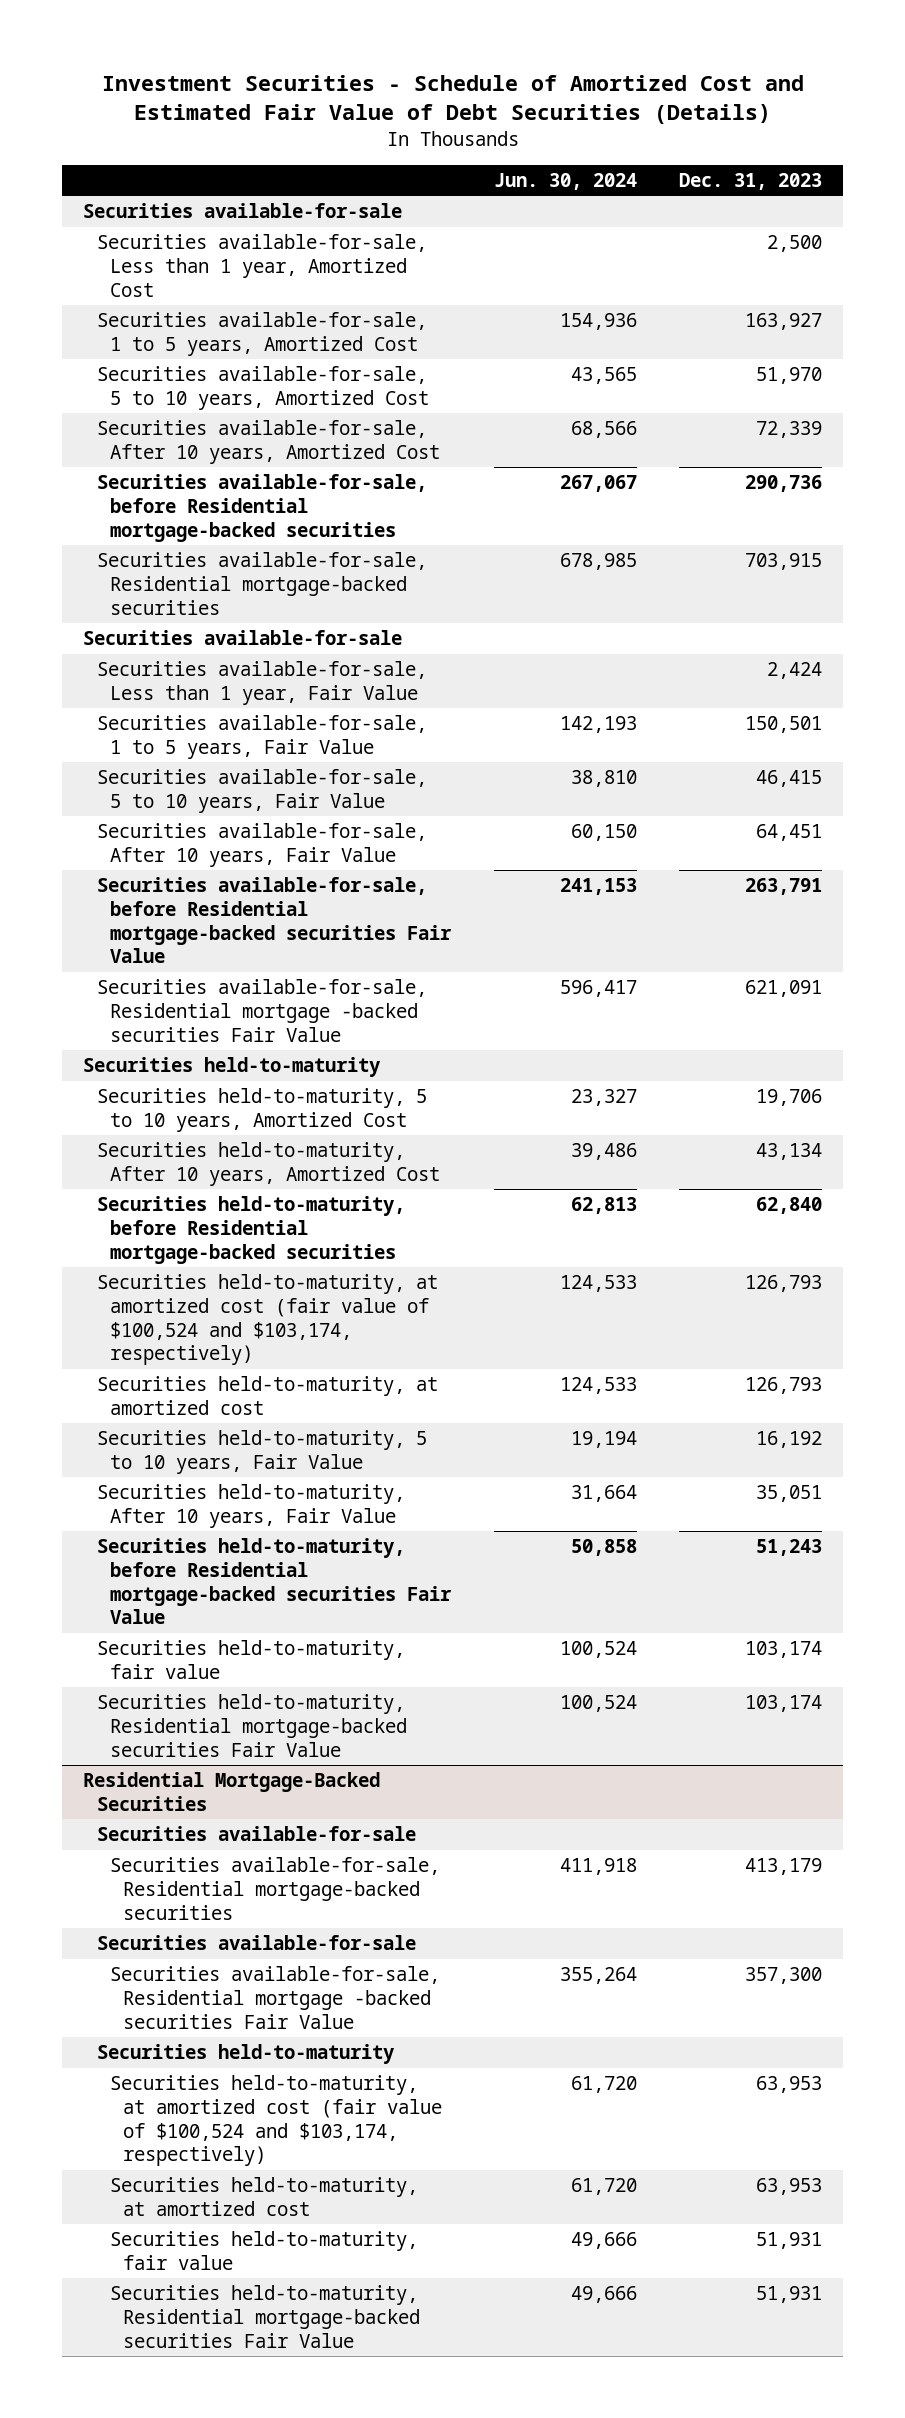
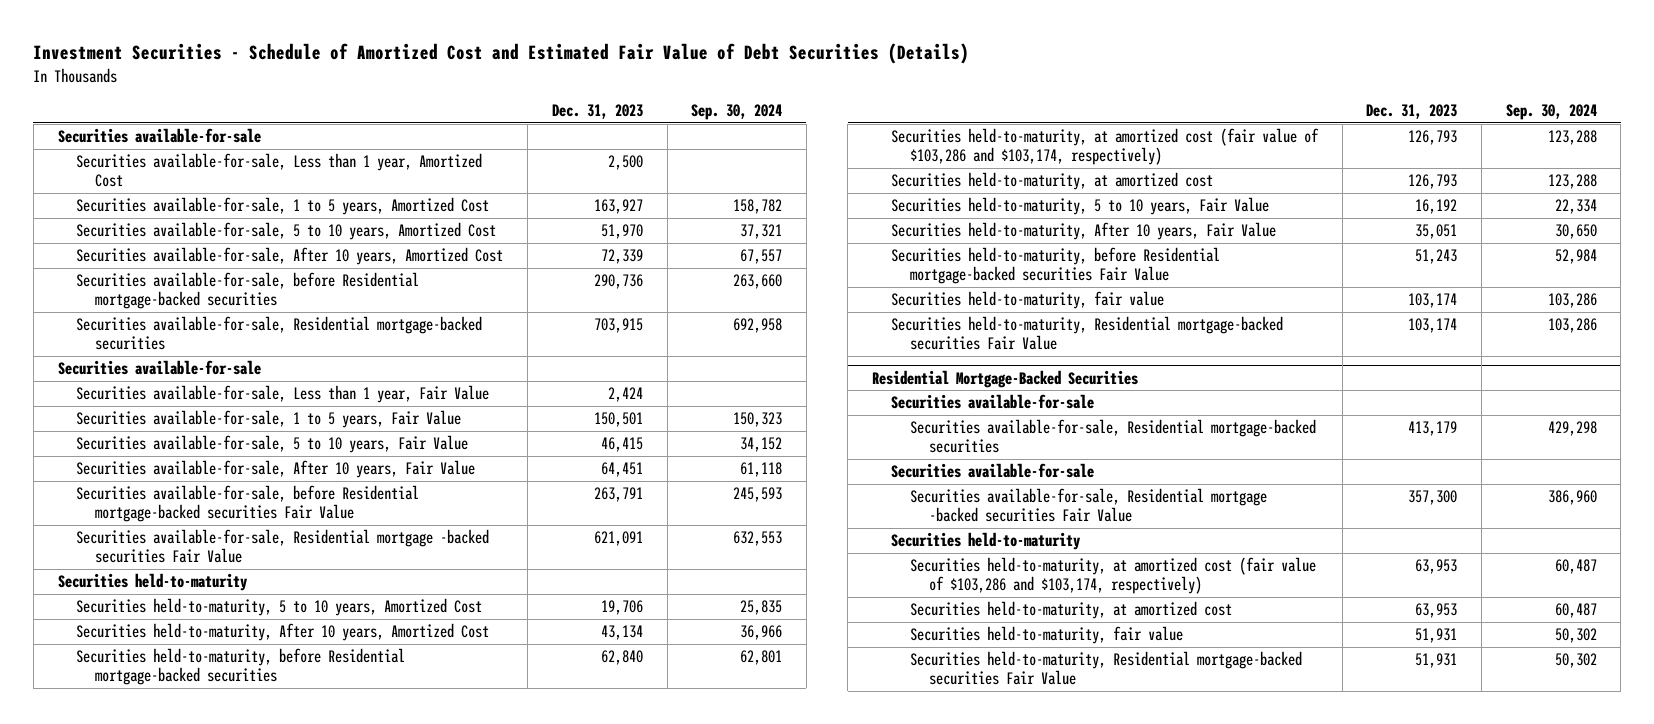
[493,172,637,190] Jun. 30, 2024 -> none
none -> [691,104,783,121] Sep. 30, 2024
[96,1274,438,1366] Securities held-to-maturity, at amortized cost (fair value of $100,524 and $103,174, respectively) -> [890,128,1319,166] Securities held-to-maturity, at amortized cost (fair value of $103,286 and $103,174, respectively)
[109,2075,443,2167] Securities held-to-maturity, at amortized cost (fair value of $100,524 and $103,174, respectively) -> [909,557,1316,595] Securities held-to-maturity, at amortized cost (fair value of $103,286 and $103,174, respectively)

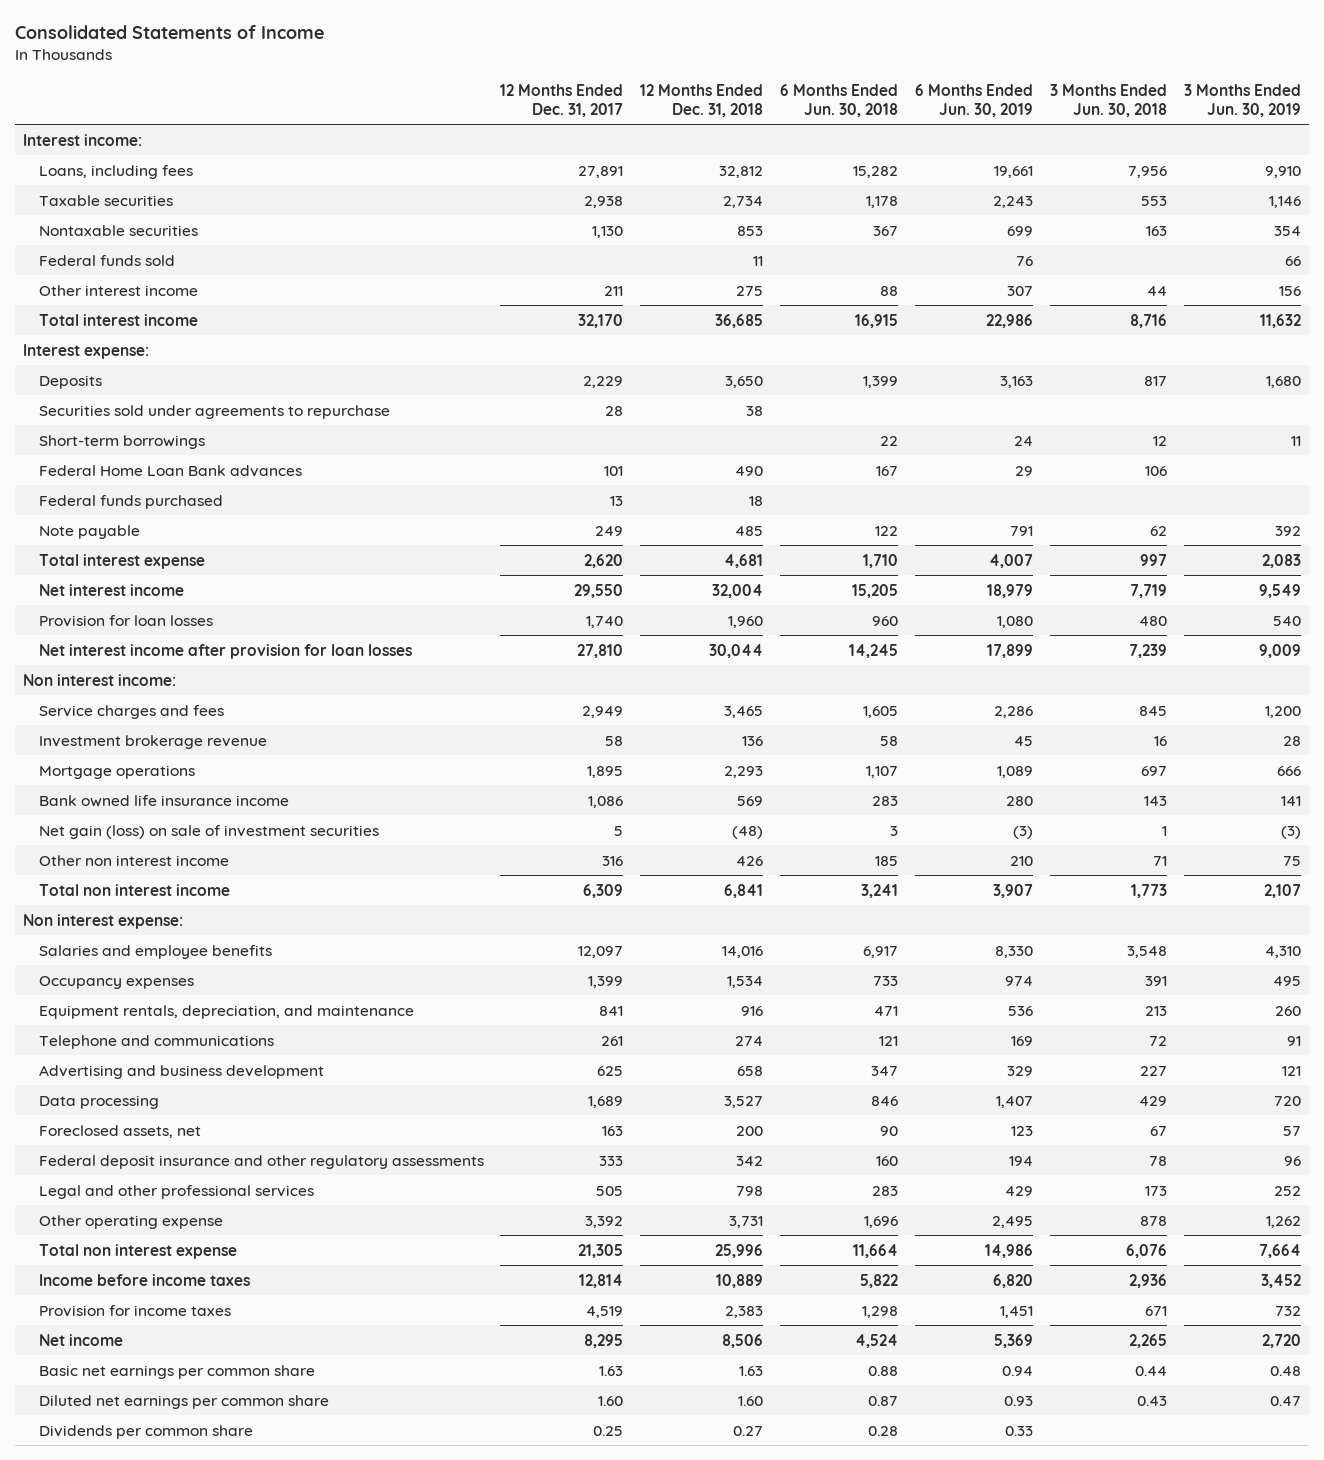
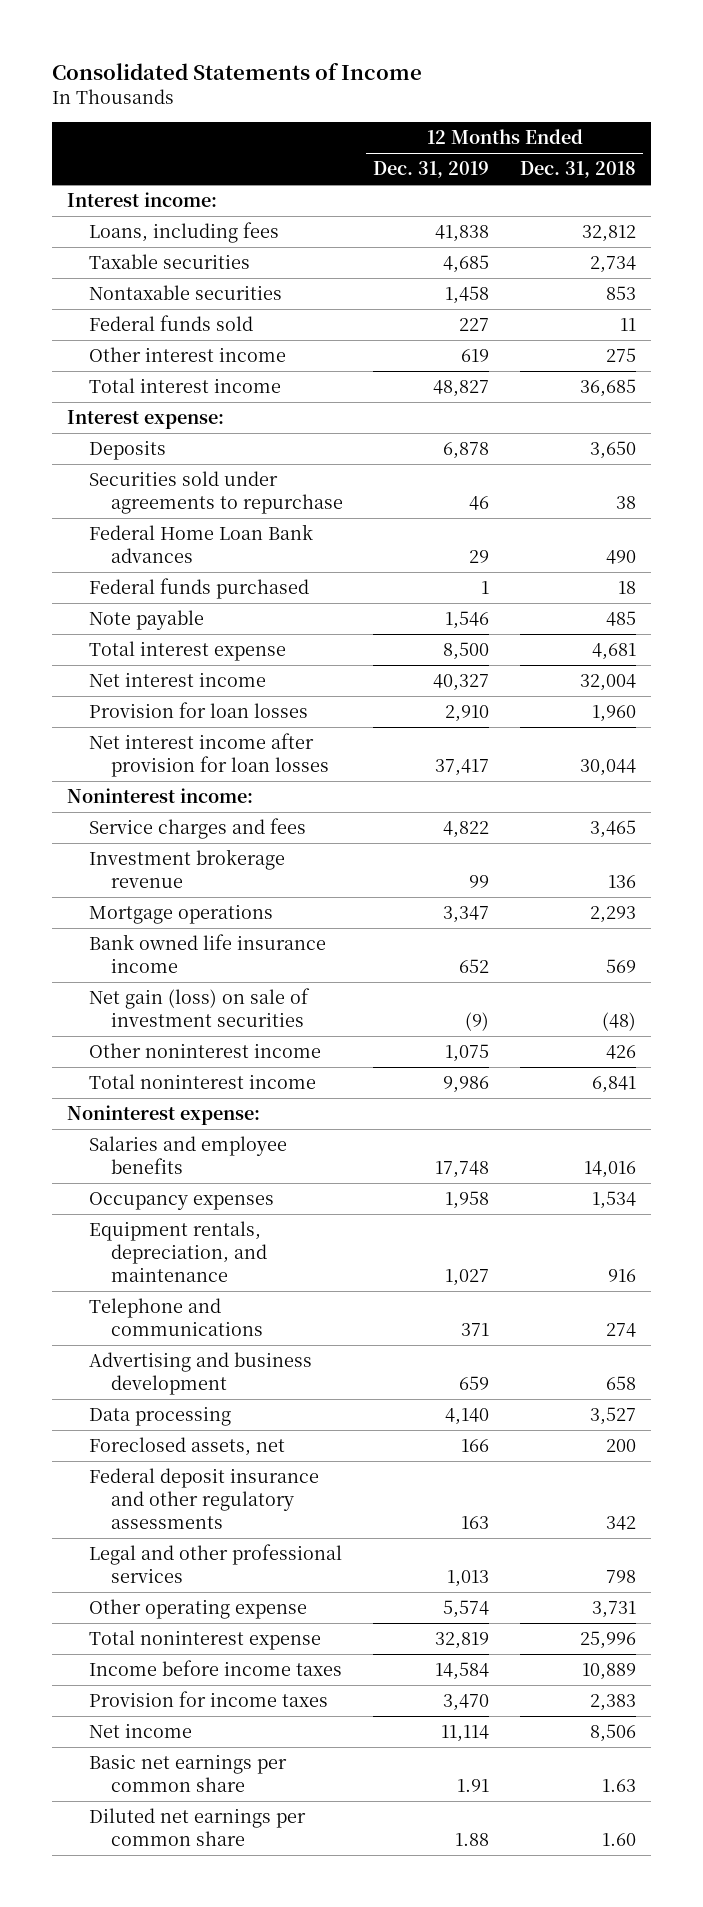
[500,83,624,117] 12 Months Ended Dec. 31, 2017 -> none
[780,83,899,117] 6 Months Ended Jun. 30, 2018 -> none
[914,83,1033,117] 6 Months Ended Jun. 30, 2019 -> none
[1049,83,1167,117] 3 Months Ended Jun. 30, 2018 -> none
[1183,83,1301,117] 3 Months Ended Jun. 30, 2019 -> none
none -> [373,161,490,179] Dec. 31, 2019
[38,434,205,449] Short-term borrowings -> none
[23,673,177,686] Non interest income: -> [67,788,254,804] Noninterest income:
[38,854,229,866] Other non interest income -> [88,1043,321,1059] Other noninterest income
[38,883,230,896] Total non interest income -> [88,1074,316,1090] Total noninterest income
[23,913,184,929] Non interest expense: -> [67,1105,261,1126] Noninterest expense:
[38,1243,237,1259] Total non interest expense -> [88,1630,321,1651] Total noninterest expense
[38,1424,253,1439] Dividends per common share -> none

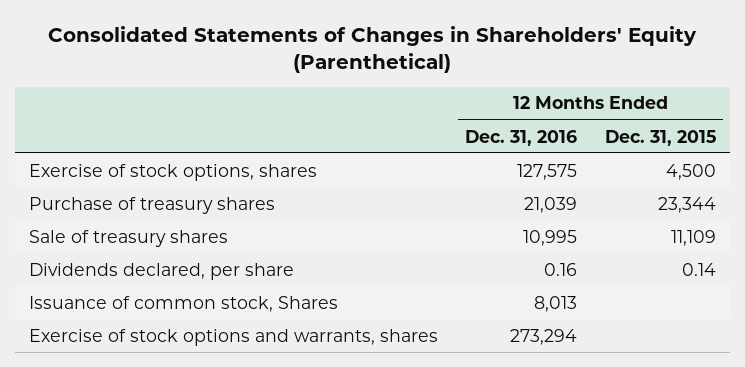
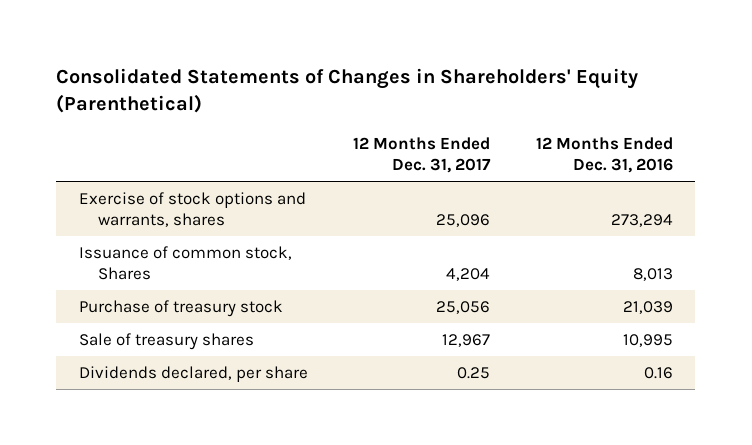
[604,129,716,146] Dec. 31, 2015 -> none
none -> [353,137,492,173] 12 Months Ended Dec. 31, 2017
[28,163,317,181] Exercise of stock options, shares -> none
[28,328,438,346] Exercise of stock options and warrants, shares -> [79,192,307,227] Exercise of stock options and warrants, shares
[28,295,338,312] Issuance of common stock, Shares -> [79,246,293,280] Issuance of common stock, Shares
[28,196,275,214] Purchase of treasury shares -> [79,300,284,318] Purchase of treasury stock

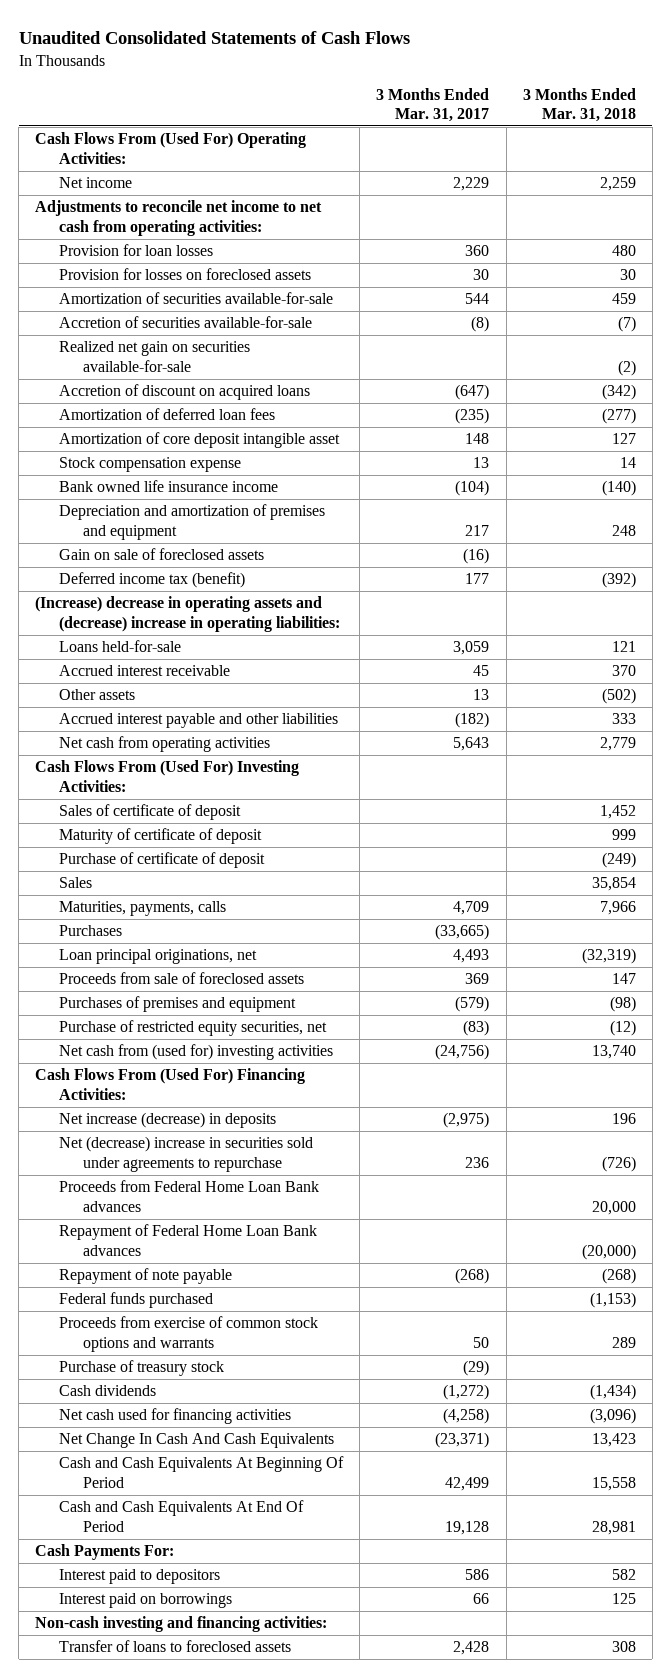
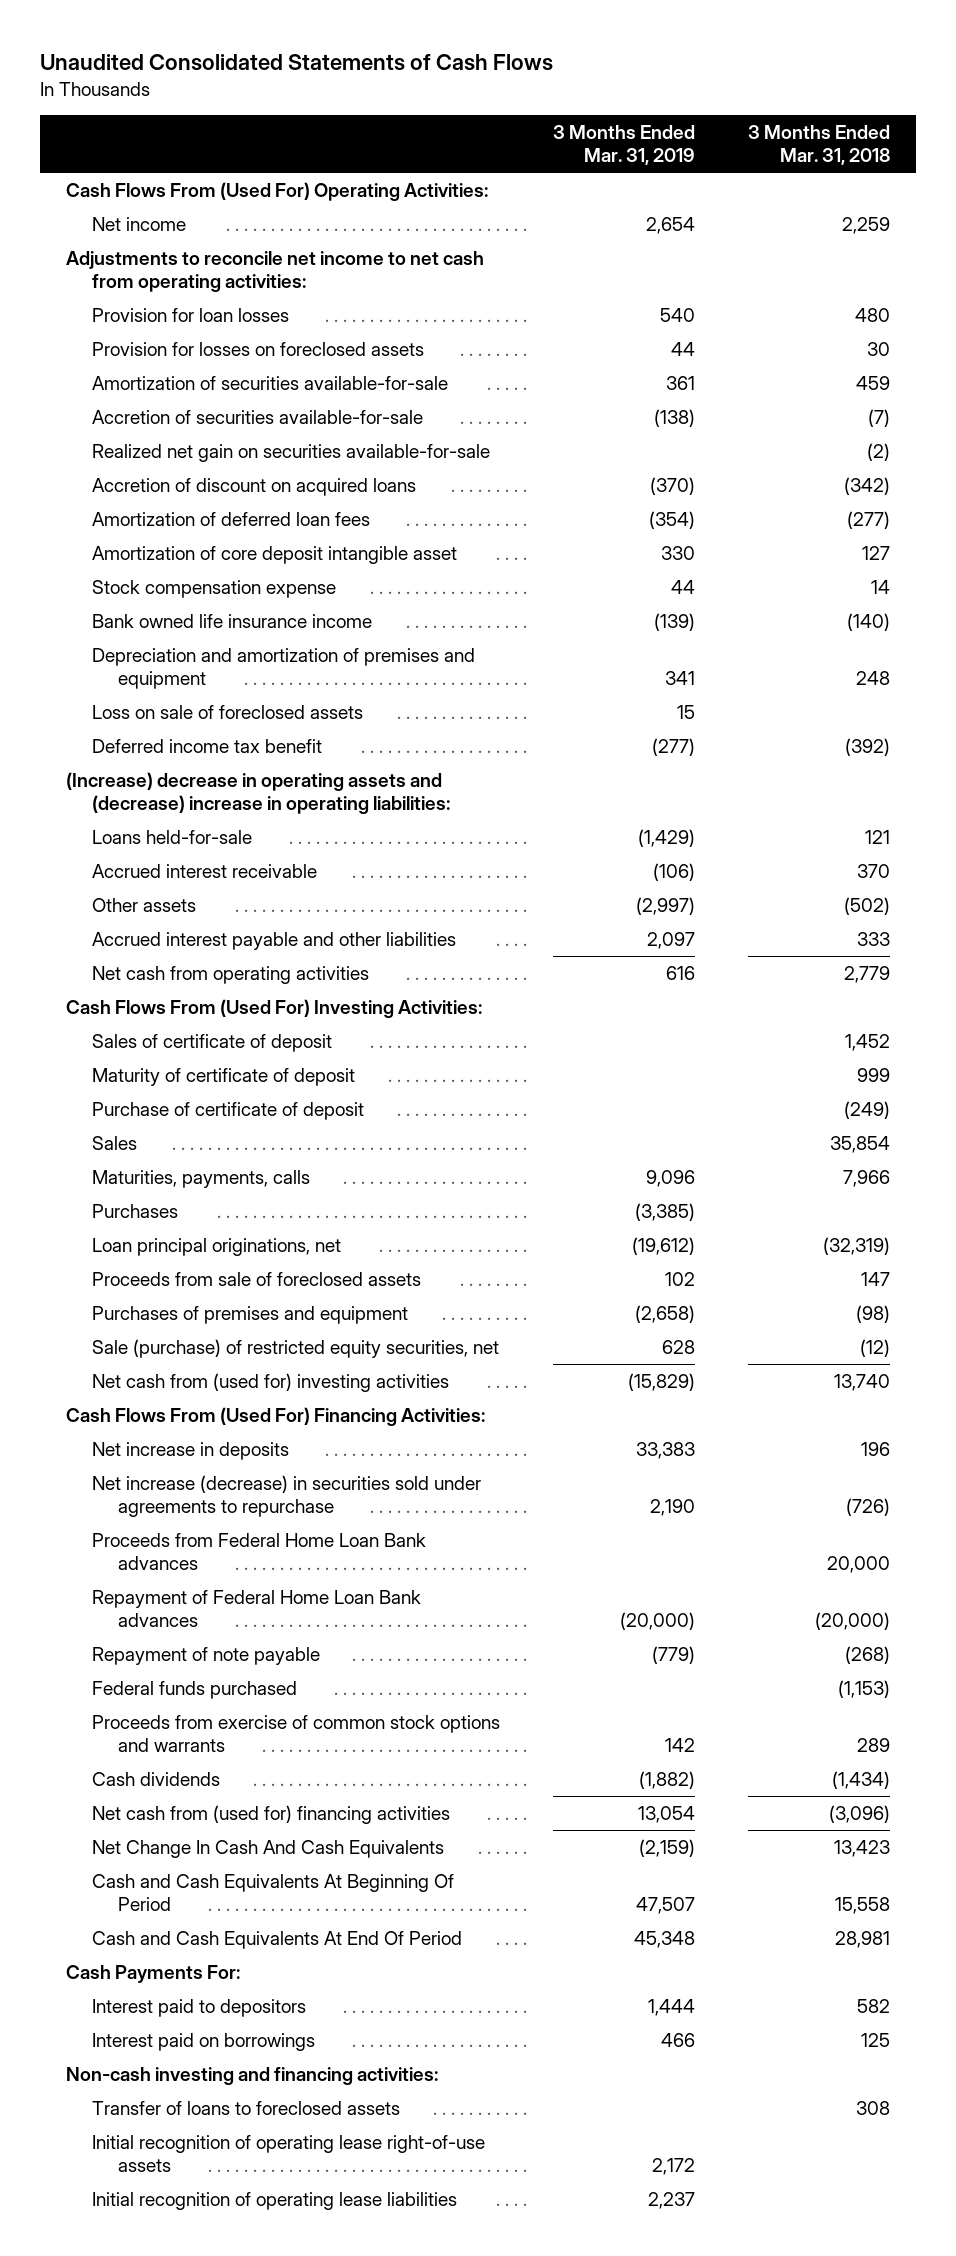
[376,87,490,122] 3 Months Ended Mar. 31, 2017 -> none
none -> [552,124,695,166] 3 Months Ended Mar. 31, 2019
[59,548,265,561] Gain on sale of foreclosed assets -> [92,704,364,719] Loss on sale of foreclosed assets
[59,572,246,589] Deferred income tax (benefit) -> [92,738,323,753] Deferred income tax benefit
[59,1020,328,1037] Purchase of restricted equity securities, net -> [92,1338,500,1358] Sale (purchase) of restricted equity securities, net
[59,1112,277,1129] Net increase (decrease) in deposits -> [92,1441,290,1460] Net increase in deposits
[59,1136,314,1172] Net (decrease) increase in securities sold under agreements to repurchase -> [92,1474,482,1518] Net increase (decrease) in securities sold under agreements to repurchase
[59,1360,225,1377] Purchase of treasury stock -> none
[59,1408,292,1425] Net cash used for financing activities -> [92,1804,451,1824] Net cash from (used for) financing activities
none -> [92,2134,486,2173] Initial recognition of operating lease right-of-use assets
none -> [92,2191,458,2210] Initial recognition of operating lease liabilities

